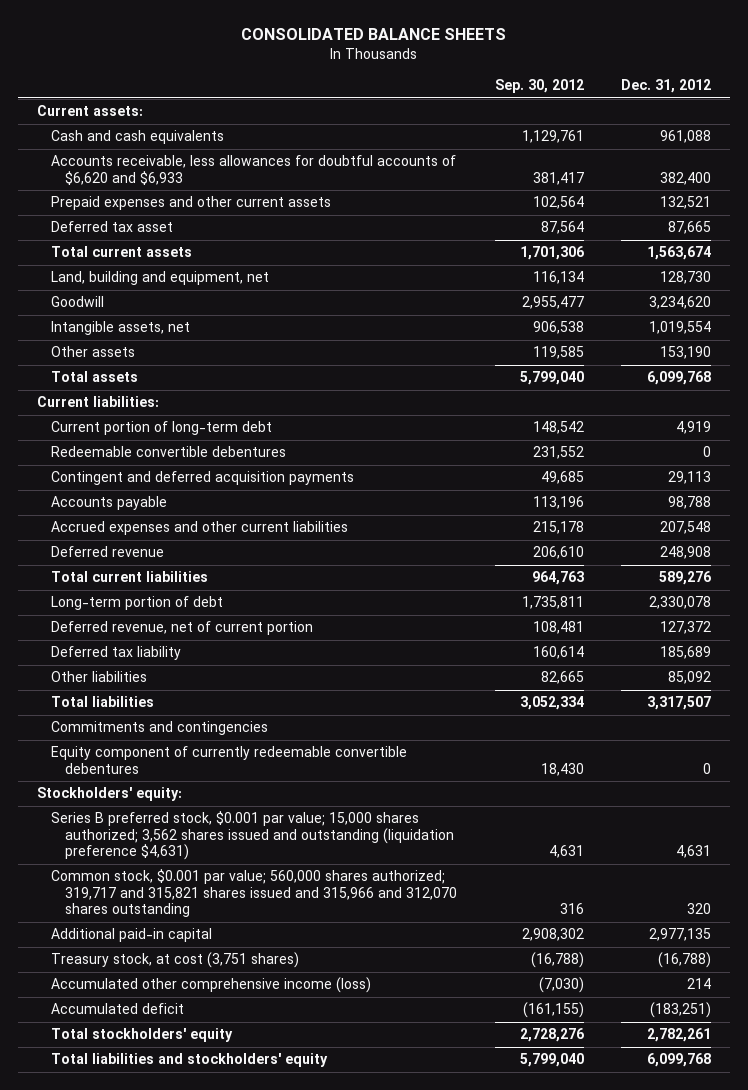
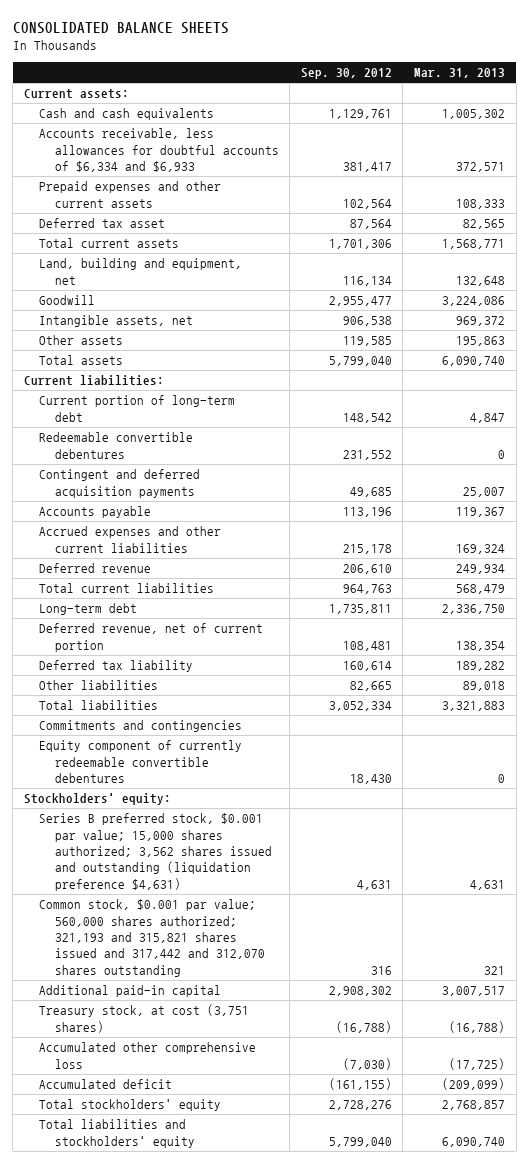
[621,79,712,94] Dec. 31, 2012 -> none
none -> [414,68,506,79] Mar. 31, 2013
[51,155,457,185] Accounts receivable, less allowances for doubtful accounts of $6,620 and $6,933 -> [39,128,279,172] Accounts receivable, less allowances for doubtful accounts of $6,334 and $6,933
[51,596,224,611] Long-term portion of debt -> [39,603,138,616] Long-term debt
[51,869,458,918] Common stock, $0.001 par value; 560,000 shares authorized; 319,717 and 315,821 shares issued and 315,966 and 312,070 shares outstanding -> [39,899,265,977] Common stock, $0.001 par value; 560,000 shares authorized; 321,193 and 315,821 shares issued and 317,442 and 312,070 shares outstanding
[51,977,372,994] Accumulated other comprehensive income (loss) -> [39,1042,257,1069] Accumulated other comprehensive loss

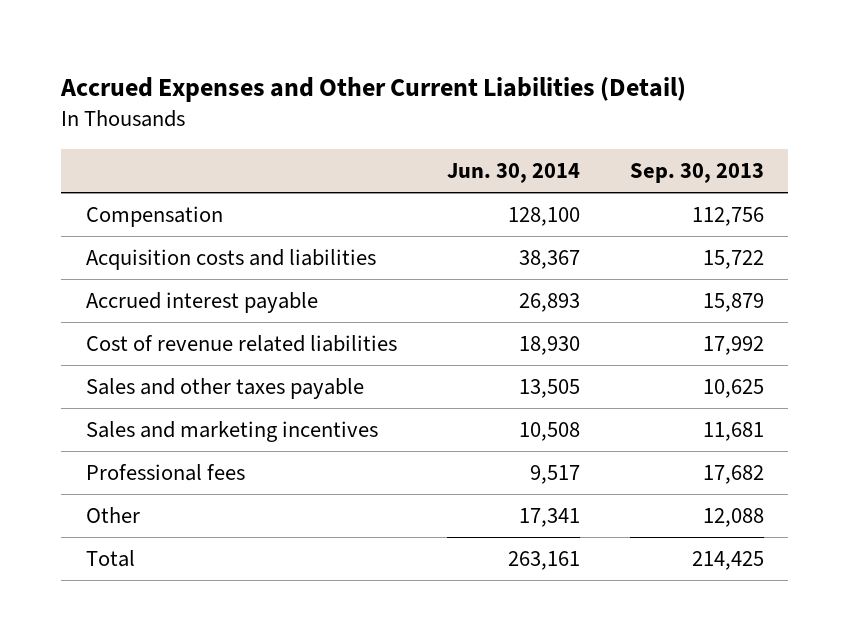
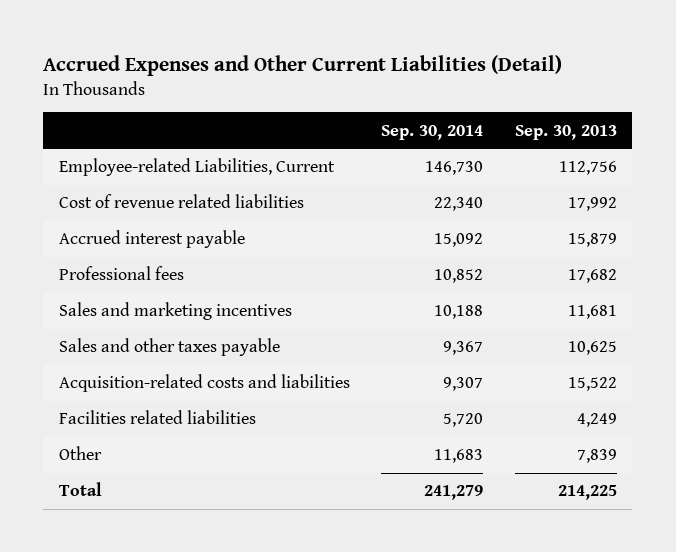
[446,163,580,184] Jun. 30, 2014 -> none
none -> [381,124,484,140] Sep. 30, 2014
[85,249,376,271] Acquisition costs and liabilities -> none
[85,206,223,228] Compensation -> [59,158,336,177] Employee-related Liabilities, Current
[85,292,318,314] Accrued interest payable -> [59,230,246,249] Accrued interest payable
[85,421,378,443] Sales and marketing incentives -> [59,302,293,321] Sales and marketing incentives
[85,378,364,400] Sales and other taxes payable -> [59,338,281,357] Sales and other taxes payable
none -> [59,374,351,393] Acquisition-related costs and liabilities
none -> [59,410,257,425] Facilities related liabilities
[702,508,764,528] 12,088 -> [576,449,617,464] 7,839
[691,551,764,571] 214,425 -> [557,485,617,501] 214,225

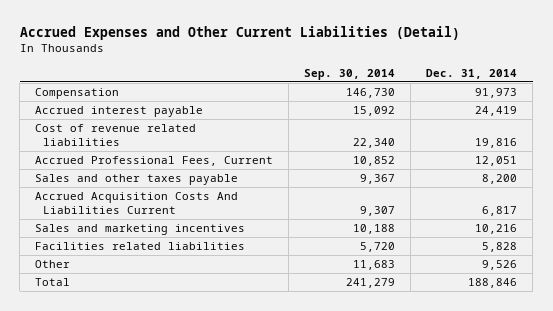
[514,124,617,140] Sep. 30, 2013 -> none
none -> [426,68,518,79] Dec. 31, 2014
[59,158,336,177] Employee-related Liabilities, Current -> [35,88,120,100] Compensation
[59,194,305,209] Cost of revenue related liabilities -> [35,124,197,146] Cost of revenue related liabilities
[59,266,185,281] Professional fees -> [35,156,274,167] Accrued Professional Fees, Current
[59,374,351,393] Acquisition-related costs and liabilities -> [35,192,239,214] Accrued Acquisition Costs And Liabilities Current
[59,302,293,321] Sales and marketing incentives -> [35,224,246,236] Sales and marketing incentives

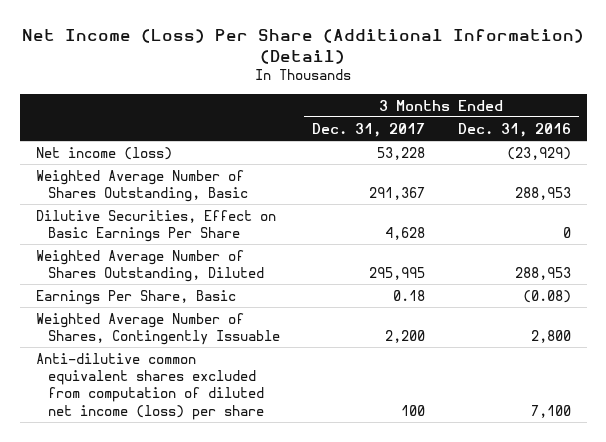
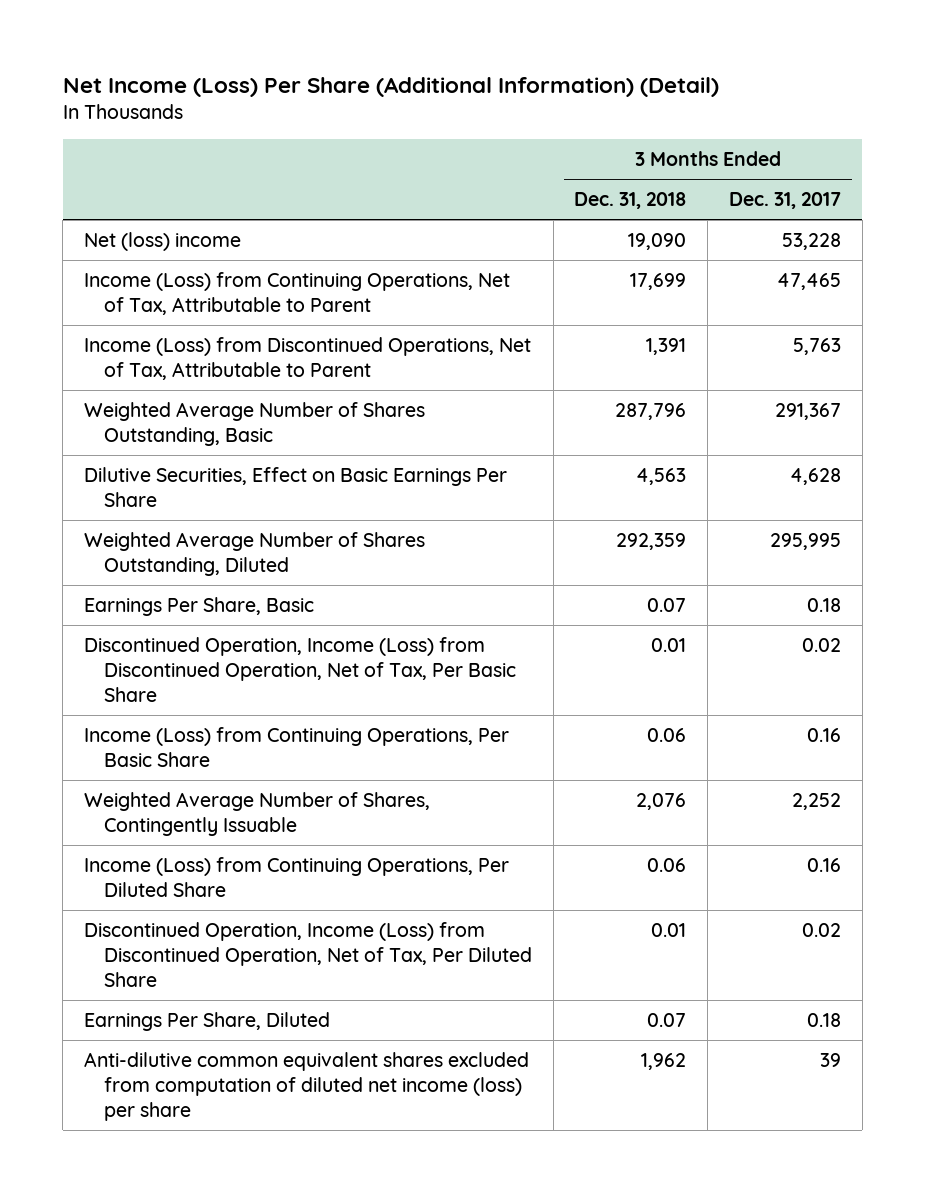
[457,122,571,137] Dec. 31, 2016 -> none
none -> [574,192,687,210] Dec. 31, 2018
[35,146,172,160] Net income (loss) -> [83,232,241,252] Net (loss) income
none -> [83,272,510,315] Income (Loss) from Continuing Operations, Net of Tax, Attributable to Parent
none -> [83,337,531,380] Income (Loss) from Discontinued Operations, Net of Tax, Attributable to Parent
none -> [83,637,517,702] Discontinued Operation, Income (Loss) from Discontinued Operation, Net of Tax, Per Basic Share
none -> [83,727,509,767] Income (Loss) from Continuing Operations, Per Basic Share
[385,330,426,344] 2,200 -> [791,793,841,811] 2,252
none -> [83,857,509,897] Income (Loss) from Continuing Operations, Per Diluted Share
none -> [83,922,533,987] Discontinued Operation, Income (Loss) from Discontinued Operation, Net of Tax, Per Diluted Share
none -> [83,1012,330,1032] Earnings Per Share, Diluted
[401,404,426,416] 100 -> [819,1053,841,1068] 39

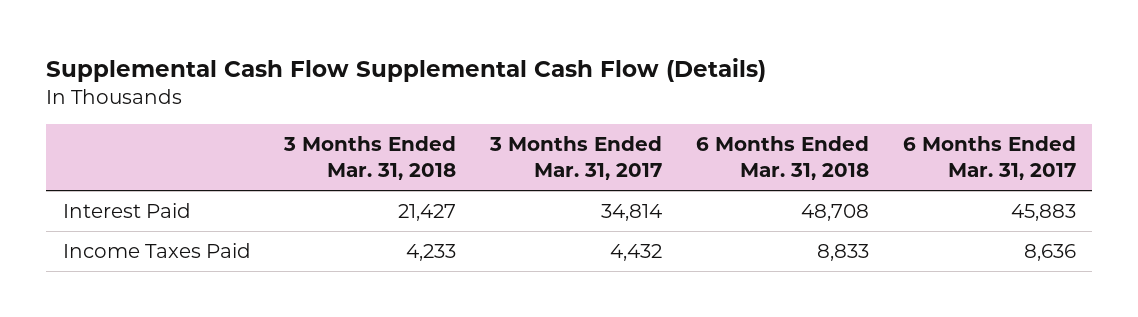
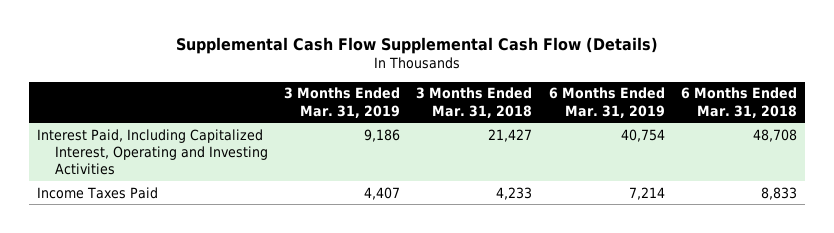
[489,135,663,180] 3 Months Ended Mar. 31, 2017 -> none
[902,135,1076,180] 6 Months Ended Mar. 31, 2017 -> none
none -> [283,87,400,118] 3 Months Ended Mar. 31, 2019
none -> [548,87,665,118] 6 Months Ended Mar. 31, 2019
[62,203,191,219] Interest Paid -> [37,128,268,175] Interest Paid, Including Capitalized Interest, Operating and Investing Activities

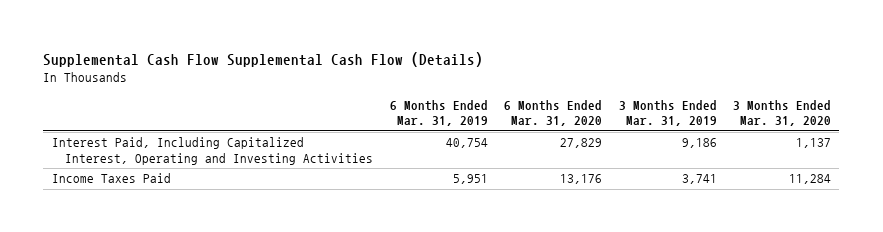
[416,87,533,118] 3 Months Ended Mar. 31, 2018 -> none
[680,87,797,118] 6 Months Ended Mar. 31, 2018 -> none
none -> [504,99,603,127] 6 Months Ended Mar. 31, 2020
none -> [732,99,831,127] 3 Months Ended Mar. 31, 2020
[363,186,400,200] 4,407 -> [681,174,717,185] 3,741
[628,186,665,200] 7,214 -> [452,174,488,185] 5,951

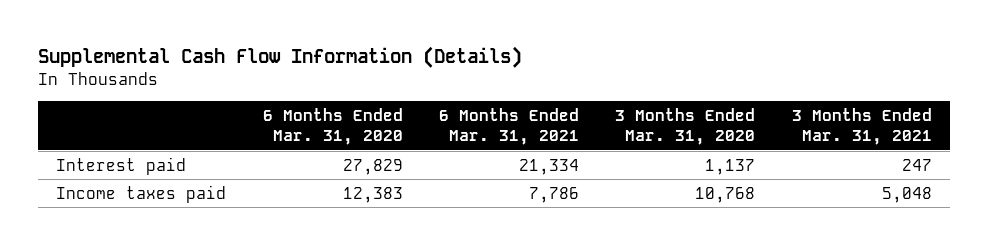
[43,51,484,67] Supplemental Cash Flow Supplemental Cash Flow (Details) -> [38,46,523,69] Supplemental Cash Flow Information (Details)
[389,99,488,127] 6 Months Ended Mar. 31, 2019 -> none
[618,99,717,127] 3 Months Ended Mar. 31, 2019 -> none
none -> [438,107,579,146] 6 Months Ended Mar. 31, 2021
none -> [791,107,932,146] 3 Months Ended Mar. 31, 2021
[51,137,374,166] Interest Paid, Including Capitalized Interest, Operating and Investing Activities -> [56,156,187,175] Interest paid
[51,173,171,184] Income Taxes Paid -> [56,184,227,203] Income taxes paid
[560,174,603,185] 13,176 -> [342,186,403,203] 12,383
[788,174,831,185] 11,284 -> [695,186,756,203] 10,768

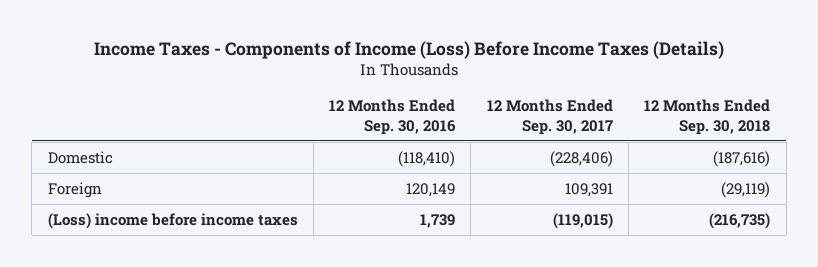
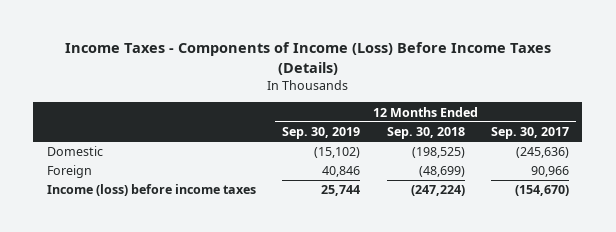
[329,99,457,135] 12 Months Ended Sep. 30, 2016 -> none
none -> [282,127,361,140] Sep. 30, 2019
[549,150,613,167] (228,406) -> [516,147,570,159] (245,636)
[713,150,771,167] (187,616) -> [411,147,465,159] (198,525)
[564,182,613,197] 109,391 -> [531,166,570,178] 90,966
[721,181,771,198] (29,119) -> [418,166,465,178] (48,699)
[47,212,298,229] (Loss) income before income taxes -> [46,184,256,197] Income (loss) before income taxes
[552,212,613,229] (119,015) -> [515,185,570,197] (154,670)
[709,212,771,229] (216,735) -> [410,185,465,197] (247,224)

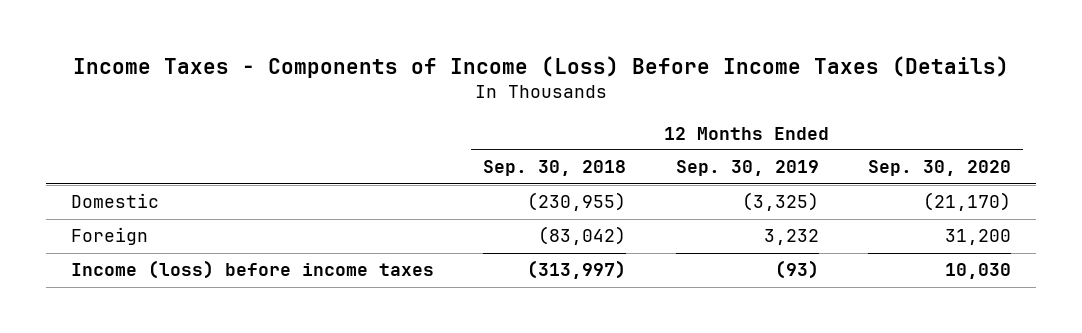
[491,127,570,140] Sep. 30, 2017 -> none
none -> [868,160,1012,177] Sep. 30, 2020
[314,147,361,159] (15,102) -> [741,192,819,212] (3,325)
[411,147,465,159] (198,525) -> [527,192,627,212] (230,955)
[322,166,361,178] 40,846 -> [763,229,819,246] 3,232
[418,166,465,178] (48,699) -> [538,226,627,246] (83,042)
[321,185,361,197] 25,744 -> [774,260,819,280] (93)
[410,185,465,197] (247,224) -> [527,260,627,280] (313,997)

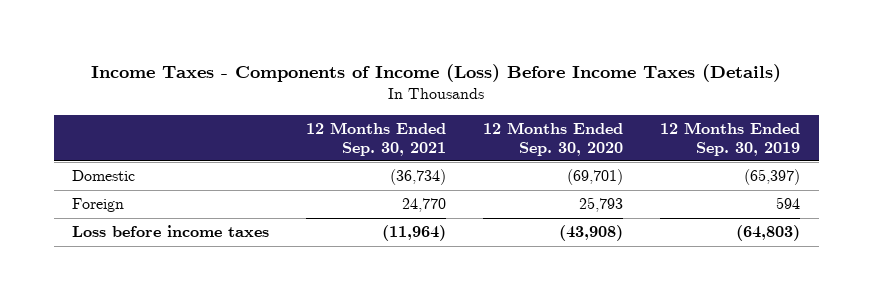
[483,160,627,177] Sep. 30, 2018 -> none
none -> [306,121,447,156] 12 Months Ended Sep. 30, 2021
[741,192,819,212] (3,325) -> [744,169,801,186] (65,397)
[923,192,1012,212] (21,170) -> [567,169,624,186] (69,701)
[763,229,819,246] 3,232 -> [776,197,801,210] 594
[945,229,1012,246] 31,200 -> [579,197,624,213] 25,793
[70,260,434,280] Income (loss) before income taxes -> [72,225,270,238] Loss before income taxes
[774,260,819,280] (93) -> [736,225,801,242] (64,803)
[945,263,1012,280] 10,030 -> [559,225,624,242] (43,908)

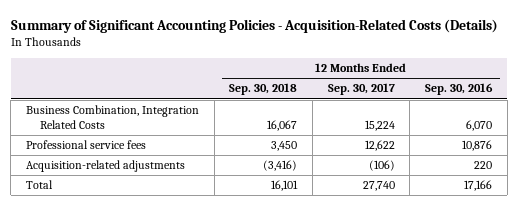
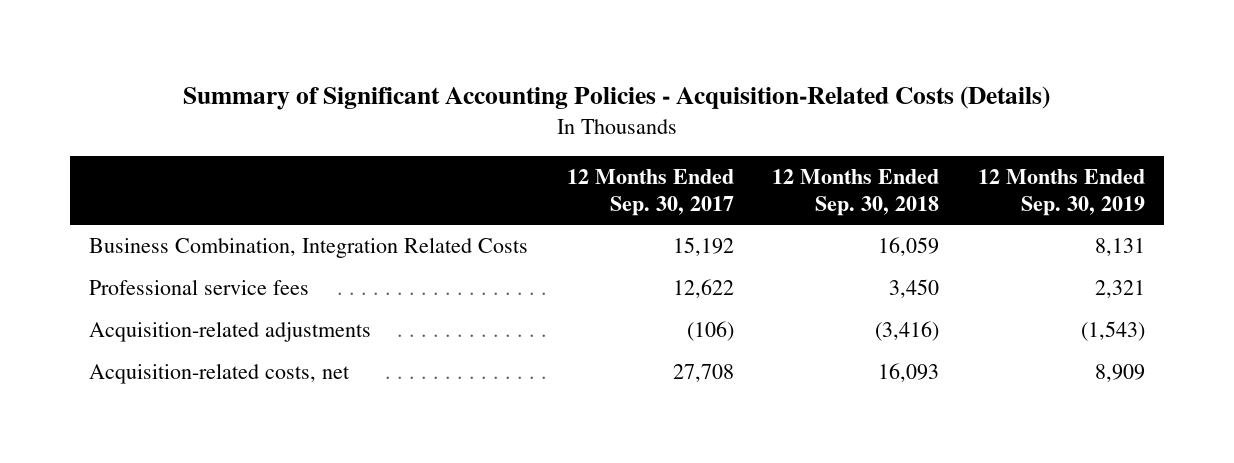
[425,83,494,96] Sep. 30, 2016 -> none
none -> [977,168,1145,216] 12 Months Ended Sep. 30, 2019
[267,119,298,131] 16,067 -> [878,237,940,257] 16,059
[364,119,395,131] 15,224 -> [672,237,734,257] 15,192
[26,180,54,190] Total -> none
none -> [89,363,351,385] Acquisition-related costs, net

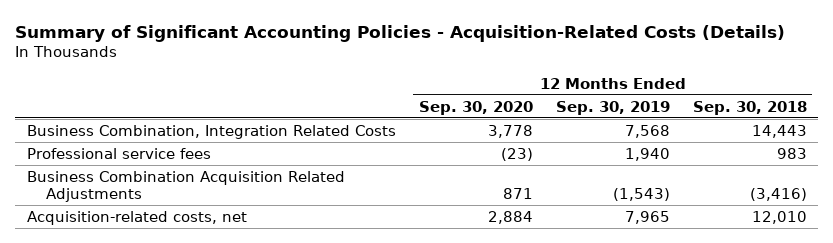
[566,168,734,216] 12 Months Ended Sep. 30, 2017 -> none
none -> [418,100,533,115] Sep. 30, 2020
[878,237,940,257] 16,059 -> [751,124,807,138] 14,443
[1094,238,1145,257] 8,131 -> [624,124,670,138] 7,568
[889,279,940,299] 3,450 -> [776,147,807,159] 983
[1094,280,1145,299] 2,321 -> [624,147,670,161] 1,940
[89,321,372,343] Acquisition-related adjustments -> [26,170,345,202] Business Combination Acquisition Related Adjustments
[878,363,940,383] 16,093 -> [751,210,807,224] 12,010
[1094,364,1145,383] 8,909 -> [624,210,670,224] 7,965

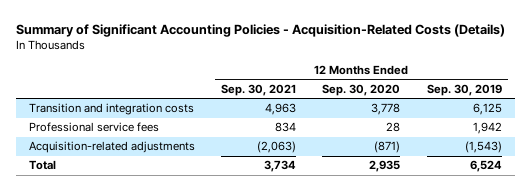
[692,100,807,115] Sep. 30, 2018 -> none
none -> [221,83,297,96] Sep. 30, 2021
[26,210,247,225] Acquisition-related costs, net -> none
[26,124,396,139] Business Combination, Integration Related Costs -> [29,103,195,116] Transition and integration costs
[624,124,670,138] 7,568 -> [472,103,502,116] 6,125
[500,147,533,161] (23) -> [386,122,401,133] 28
[624,147,670,161] 1,940 -> [472,122,502,135] 1,942
[26,170,345,202] Business Combination Acquisition Related Adjustments -> [29,141,196,154] Acquisition-related adjustments
[502,187,533,199] 871 -> [374,141,401,154] (871)
none -> [29,160,57,171] Total

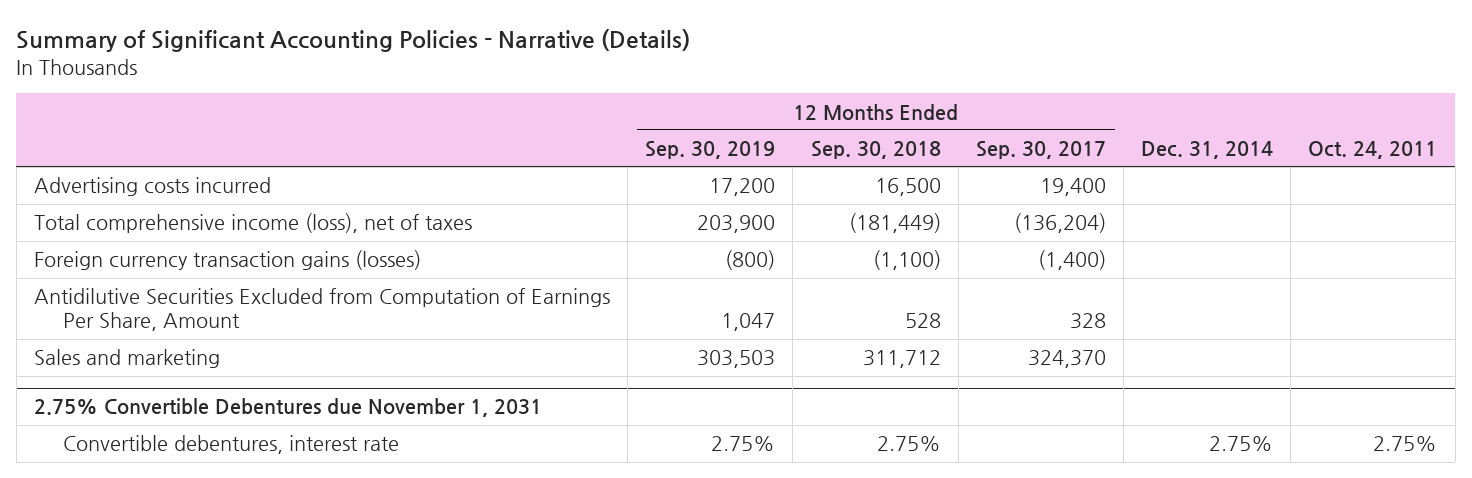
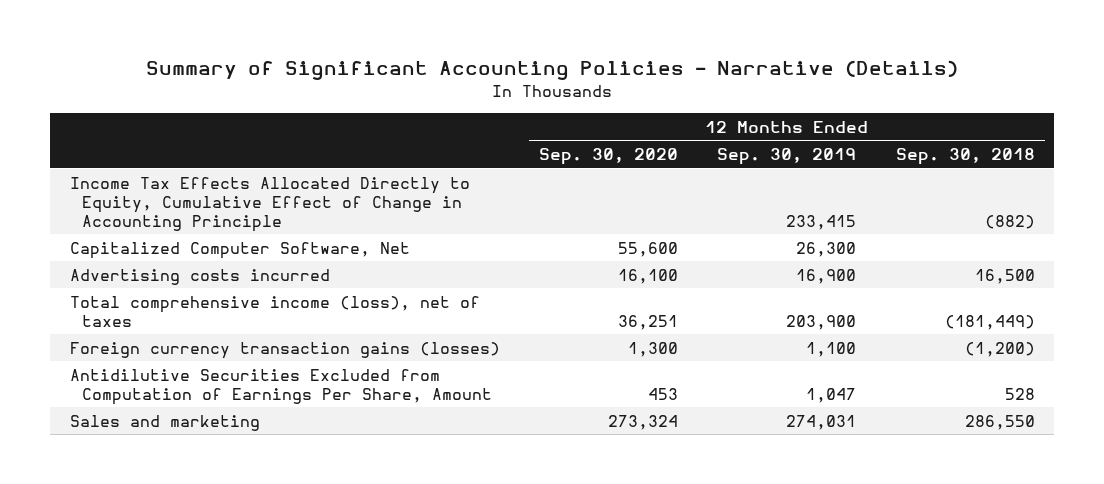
[975,141,1106,160] Sep. 30, 2017 -> none
[1141,141,1274,160] Dec. 31, 2014 -> none
[1308,141,1438,160] Oct. 24, 2011 -> none
none -> [539,148,679,166] Sep. 30, 2020
none -> [69,176,470,232] Income Tax Effects Allocated Directly to Equity, Cumulative Effect of Change in Accounting Principle
none -> [69,241,410,259] Capitalized Computer Software, Net
[709,178,776,197] 17,200 -> [796,268,857,284] 16,900
[725,250,776,271] (800) -> [806,341,857,357] 1,100
[872,250,941,271] (1,100) -> [964,341,1035,357] (1,200)
[34,398,543,418] 2.75% Convertible Debentures due November 1, 2031 -> none
[63,435,400,455] Convertible debentures, interest rate -> none
[697,350,776,369] 303,503 -> [786,414,857,430] 274,031
[862,350,941,369] 311,712 -> [964,414,1035,430] 286,550

